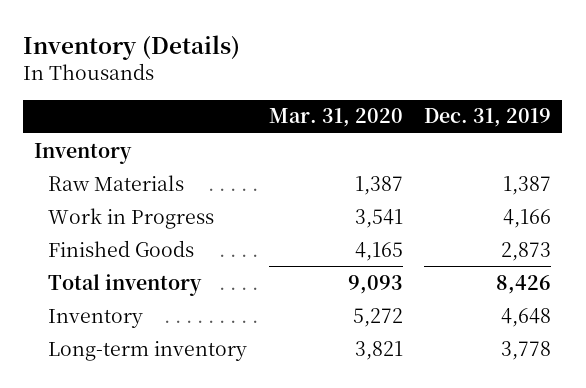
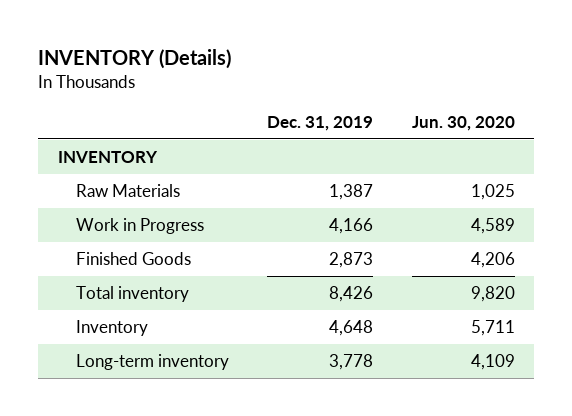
[23,34,241,60] Inventory (Details) -> [38,48,232,69] INVENTORY (Details)
[268,108,403,128] Mar. 31, 2020 -> none
none -> [411,116,515,132] Jun. 30, 2020
[34,142,133,164] Inventory -> [57,150,158,163] INVENTORY

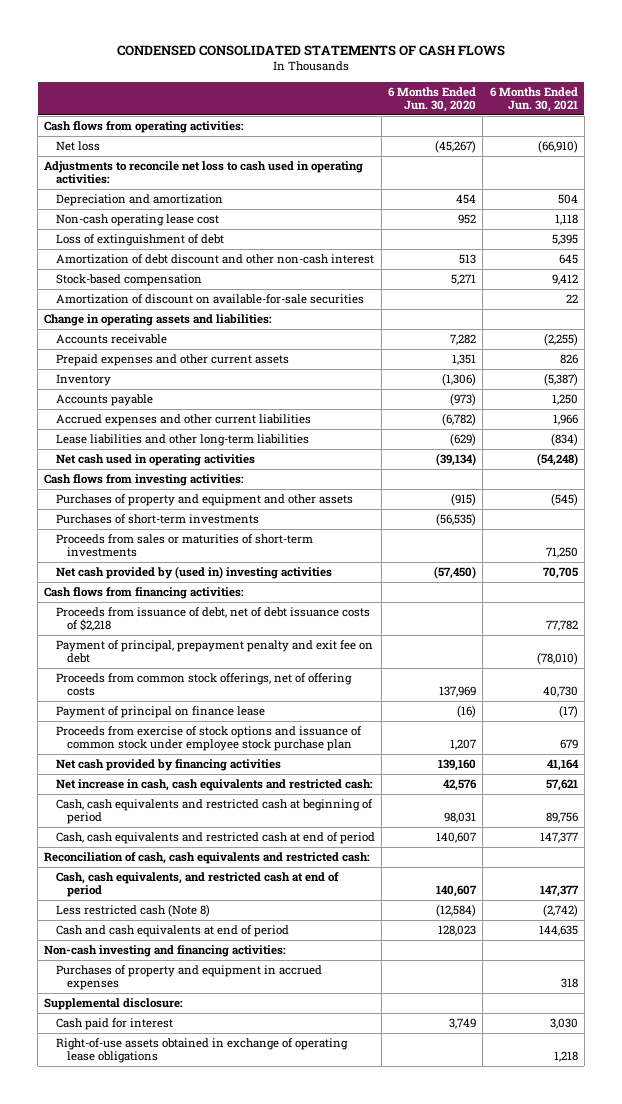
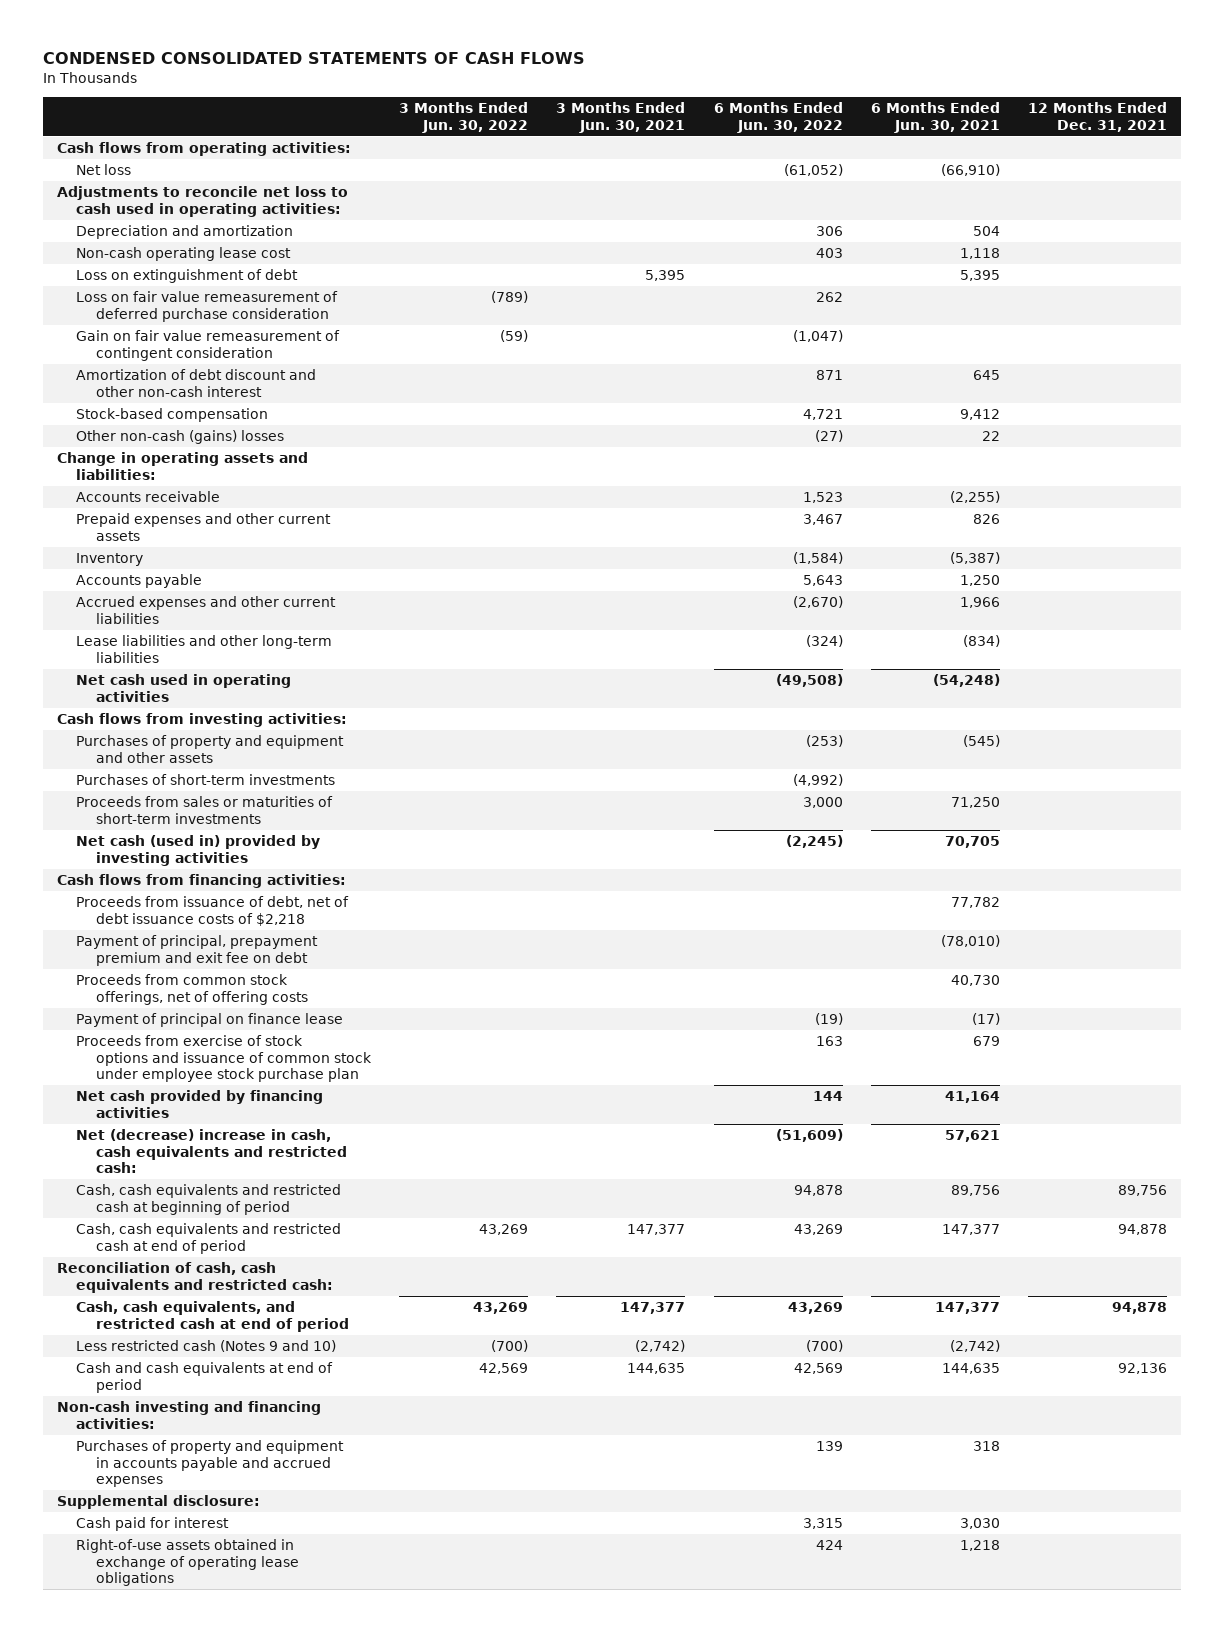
[388,86,477,113] 6 Months Ended Jun. 30, 2020 -> none
none -> [399,102,529,133] 3 Months Ended Jun. 30, 2022
none -> [556,102,686,133] 3 Months Ended Jun. 30, 2021
none -> [713,102,843,133] 6 Months Ended Jun. 30, 2022
none -> [1027,102,1167,132] 12 Months Ended Dec. 31, 2021
[55,233,224,246] Loss of extinguishment of debt -> [76,269,299,284] Loss on extinguishment of debt
none -> [76,291,339,322] Loss on fair value remeasurement of deferred purchase consideration
none -> [76,330,341,361] Gain on fair value remeasurement of contingent consideration
[55,293,364,304] Amortization of discount on available-for-sale securities -> none
none -> [76,430,285,445] Other non-cash (gains) losses
[55,565,332,579] Net cash provided by (used in) investing activities -> [76,835,321,866] Net cash (used in) provided by investing activities
[55,639,373,664] Payment of principal, prepayment penalty and exit fee on debt -> [76,935,319,966] Payment of principal, prepayment premium and exit fee on debt
[55,778,373,791] Net increase in cash, cash equivalents and restricted cash: -> [76,1129,348,1174] Net (decrease) increase in cash, cash equivalents and restricted cash:
[55,903,210,917] Less restricted cash (Note 8) -> [76,1340,337,1353] Less restricted cash (Notes 9 and 10)
[55,964,322,991] Purchases of property and equipment in accrued expenses -> [76,1440,345,1488] Purchases of property and equipment in accounts payable and accrued expenses

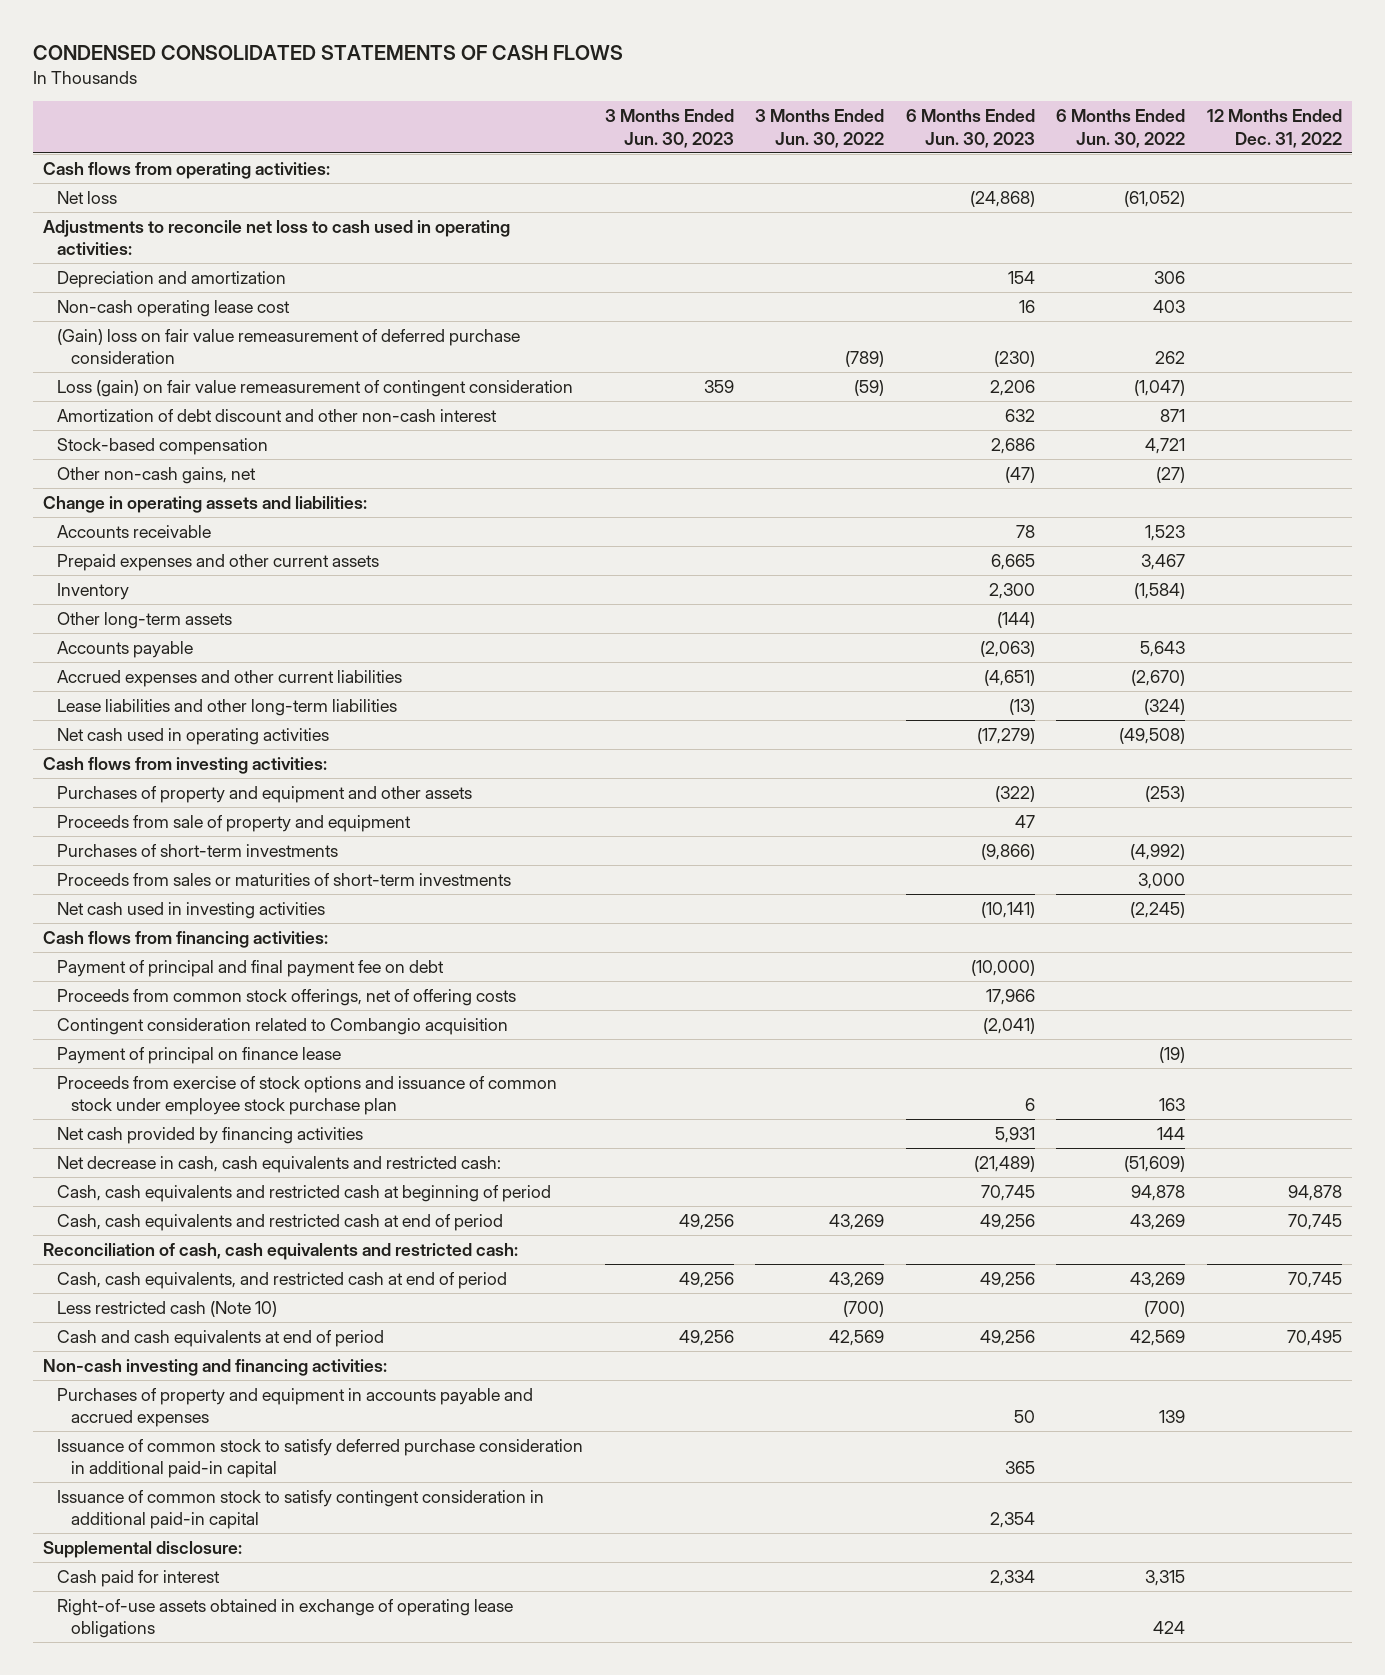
[556,102,686,133] 3 Months Ended Jun. 30, 2021 -> none
[870,102,1000,133] 6 Months Ended Jun. 30, 2021 -> none
[1027,102,1167,132] 12 Months Ended Dec. 31, 2021 -> none
none -> [604,109,734,148] 3 Months Ended Jun. 30, 2023
none -> [905,109,1035,148] 6 Months Ended Jun. 30, 2023
none -> [1206,109,1342,148] 12 Months Ended Dec. 31, 2022
[76,269,299,284] Loss on extinguishment of debt -> none
[76,291,339,322] Loss on fair value remeasurement of deferred purchase consideration -> [57,328,521,365] (Gain) loss on fair value remeasurement of deferred purchase consideration
[76,330,341,361] Gain on fair value remeasurement of contingent consideration -> [57,379,574,397] Loss (gain) on fair value remeasurement of contingent consideration
[76,430,285,445] Other non-cash (gains) losses -> [57,466,257,484] Other non-cash gains, net
none -> [57,611,233,629] Other long-term assets
none -> [57,814,412,832] Proceeds from sale of property and equipment
[76,835,321,866] Net cash (used in) provided by investing activities -> [57,901,326,919] Net cash used in investing activities
[76,896,350,926] Proceeds from issuance of debt, net of debt issuance costs of $2,218 -> none
[76,935,319,966] Payment of principal, prepayment premium and exit fee on debt -> [57,959,445,977] Payment of principal and final payment fee on debt
none -> [57,1017,509,1035] Contingent consideration related to Combangio acquisition
[76,1129,348,1174] Net (decrease) increase in cash, cash equivalents and restricted cash: -> [57,1155,502,1173] Net decrease in cash, cash equivalents and restricted cash:
[76,1340,337,1353] Less restricted cash (Notes 9 and 10) -> [57,1300,278,1317] Less restricted cash (Note 10)
none -> [57,1438,584,1479] Issuance of common stock to satisfy deferred purchase consideration in additional paid-in capital
none -> [57,1489,545,1530] Issuance of common stock to satisfy contingent consideration in additional paid-in capital

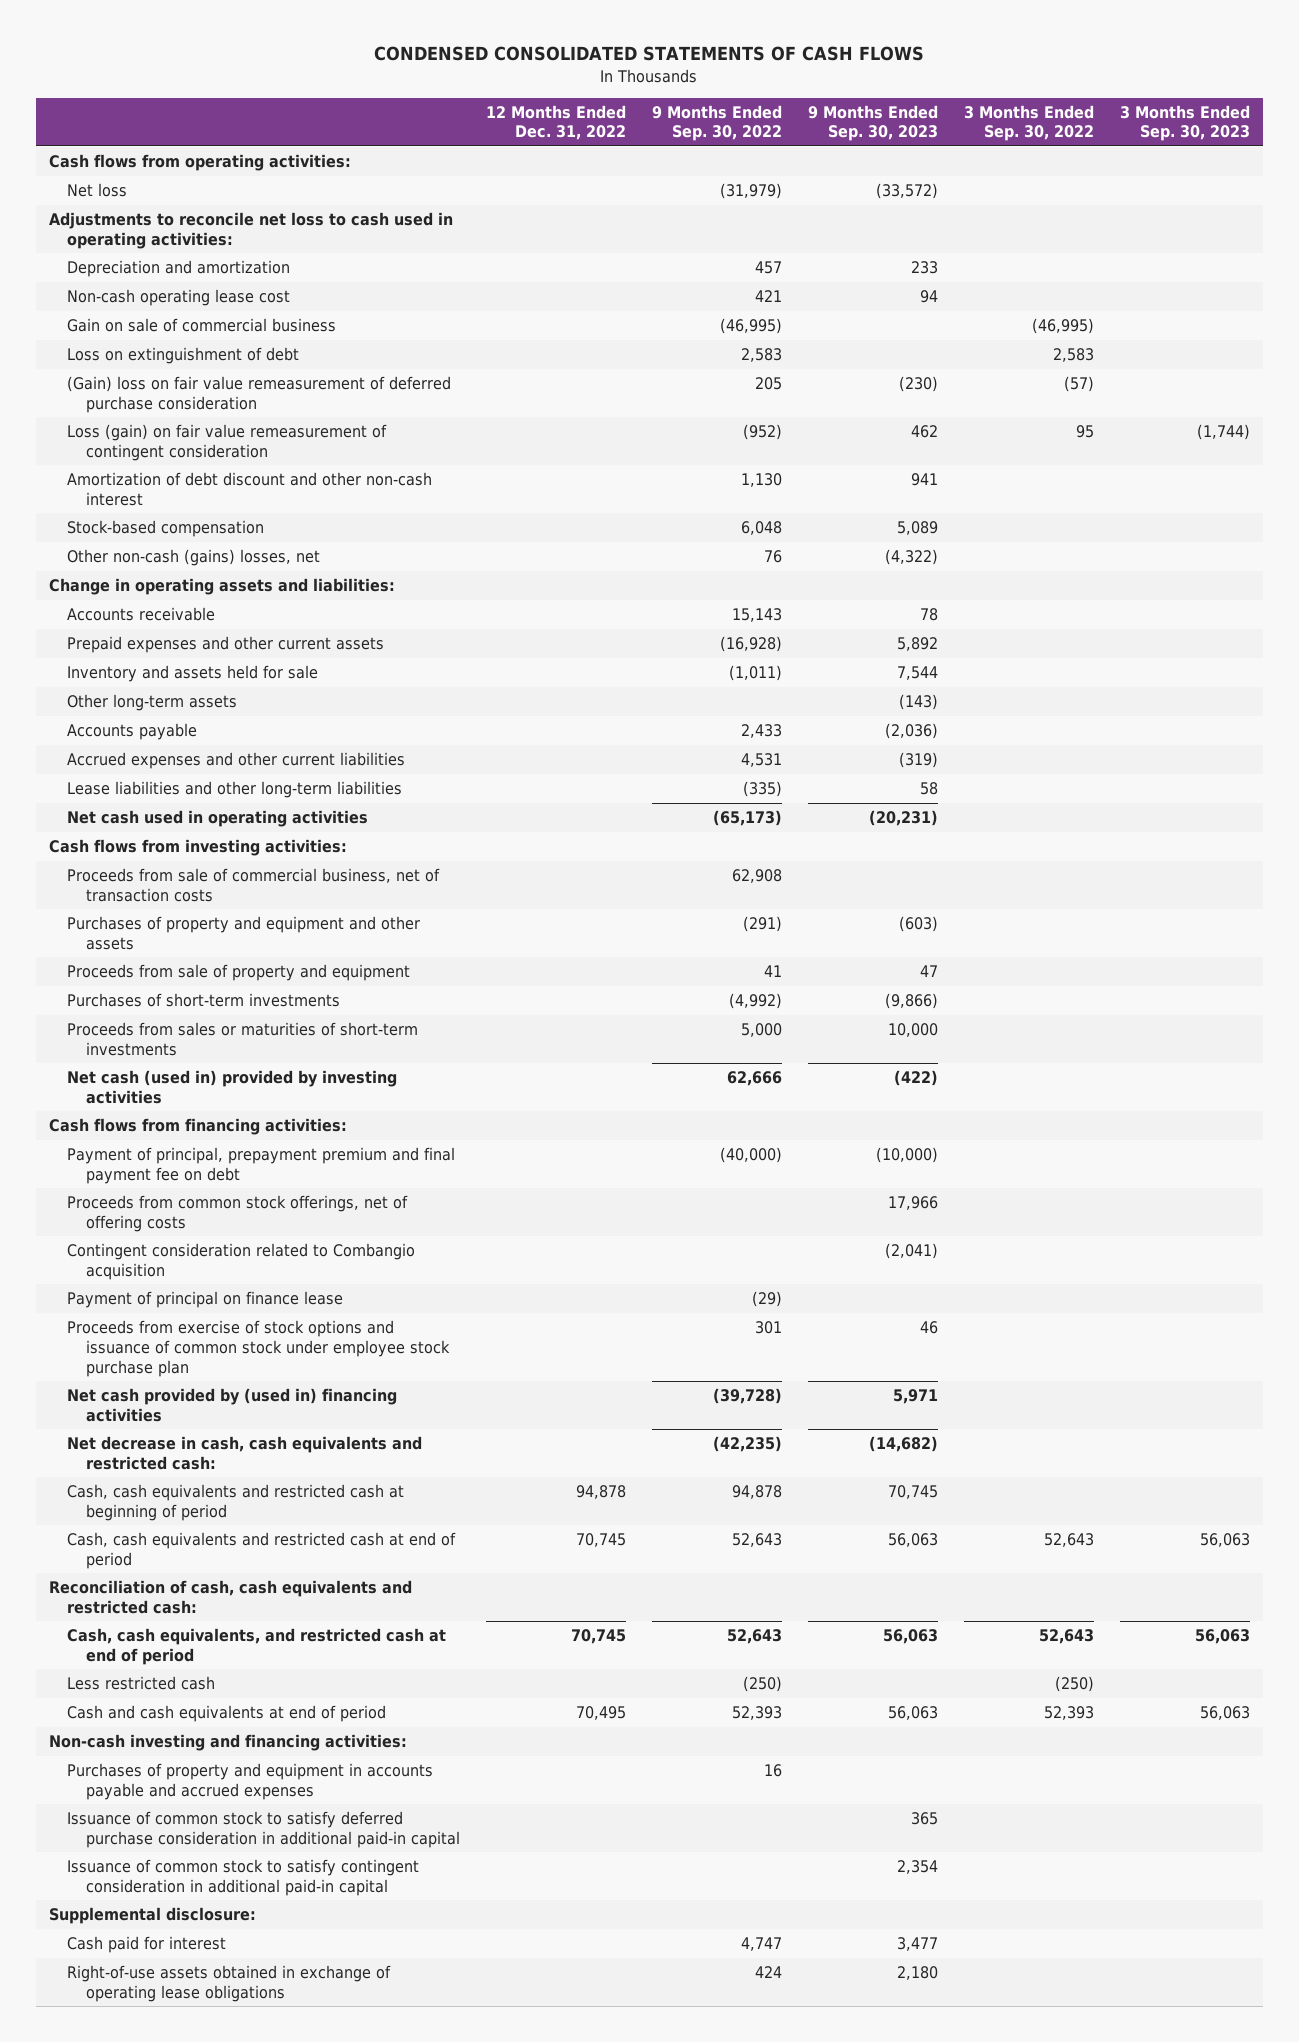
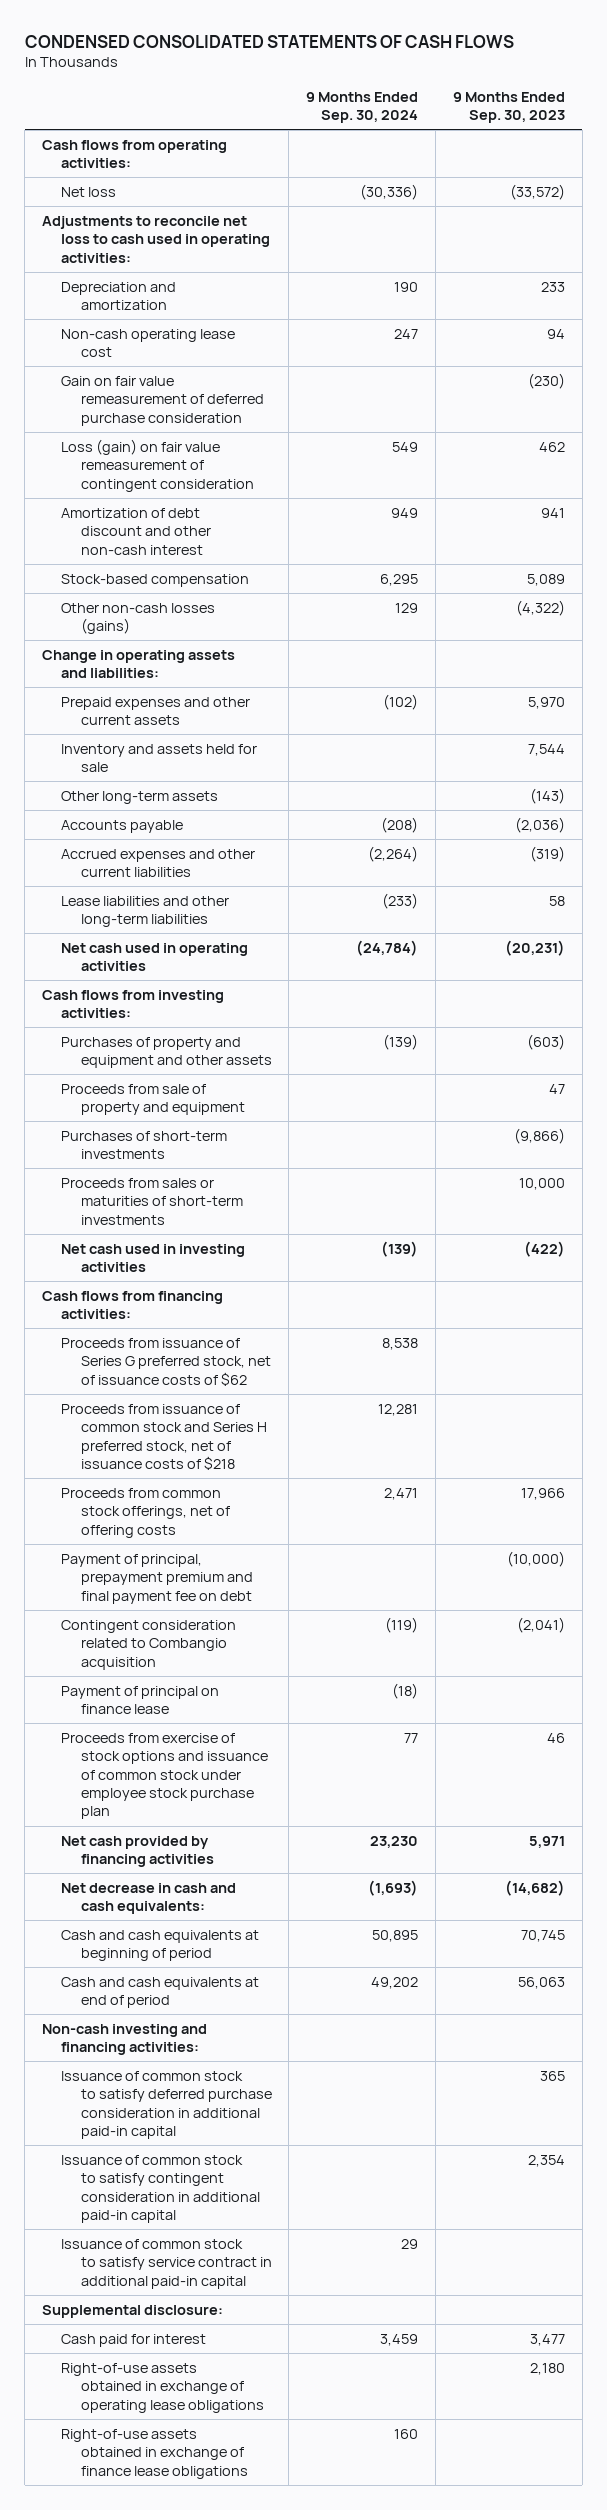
[486,104,627,141] 12 Months Ended Dec. 31, 2022 -> none
[652,104,783,142] 9 Months Ended Sep. 30, 2022 -> none
[963,104,1094,142] 3 Months Ended Sep. 30, 2022 -> none
[1119,104,1250,142] 3 Months Ended Sep. 30, 2023 -> none
none -> [306,91,419,124] 9 Months Ended Sep. 30, 2024
[67,318,337,333] Gain on sale of commercial business -> none
[67,347,300,365] Loss on extinguishment of debt -> none
[67,376,452,413] (Gain) loss on fair value remeasurement of deferred purchase consideration -> [61,375,264,426] Gain on fair value remeasurement of deferred purchase consideration
[67,549,321,567] Other non-cash (gains) losses, net -> [61,602,216,635] Other non-cash losses (gains)
[67,607,216,622] Accounts receivable -> none
[896,637,938,652] 5,892 -> [528,696,566,709] 5,970
[67,868,441,902] Proceeds from sale of commercial business, net of transaction costs -> none
[67,1070,398,1104] Net cash (used in) provided by investing activities -> [61,1243,246,1273] Net cash used in investing activities
none -> [61,1337,271,1386] Proceeds from issuance of Series G preferred stock, net of issuance costs of $62
none -> [61,1403,267,1471] Proceeds from issuance of common stock and Series H preferred stock, net of issuance costs of $218
[67,1147,456,1184] Payment of principal, prepayment premium and final payment fee on debt -> [61,1553,253,1604] Payment of principal, prepayment premium and final payment fee on debt
[67,1532,457,1569] Cash, cash equivalents and restricted cash at end of period -> none
[48,1580,412,1614] Reconciliation of cash, cash equivalents and restricted cash: -> none
[67,1628,447,1665] Cash, cash equivalents, and restricted cash at end of period -> none
[67,1676,216,1691] Less restricted cash -> none
[67,1388,398,1422] Net cash provided by (used in) financing activities -> [61,1835,214,1868] Net cash provided by financing activities
[67,1436,423,1470] Net decrease in cash, cash equivalents and restricted cash: -> [61,1882,237,1915] Net decrease in cash and cash equivalents:
[67,1484,405,1521] Cash, cash equivalents and restricted cash at beginning of period -> [61,1929,260,1962] Cash and cash equivalents at beginning of period
[67,1763,434,1800] Purchases of property and equipment in accounts payable and accrued expenses -> none
none -> [61,2238,272,2289] Issuance of common stock to satisfy service contract in additional paid-in capital
none -> [61,2428,248,2479] Right-of-use assets obtained in exchange of finance lease obligations

